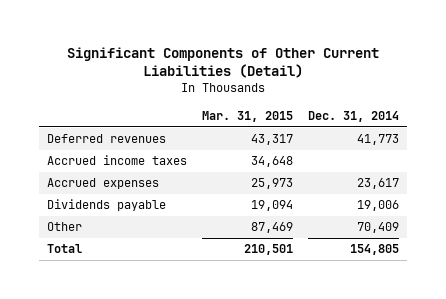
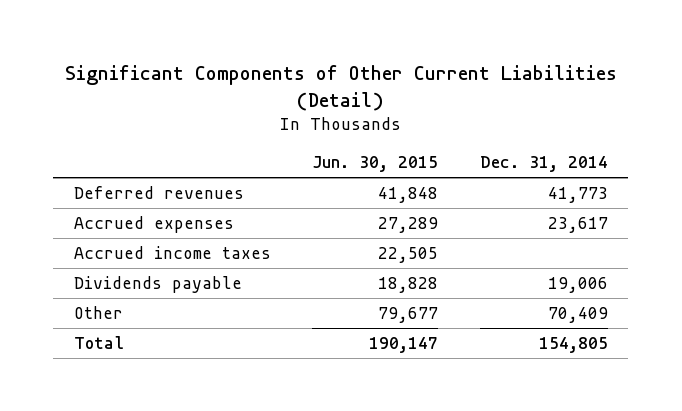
[202,110,294,122] Mar. 31, 2015 -> none
none -> [312,156,439,173] Jun. 30, 2015
[46,155,187,166] Accrued income taxes -> [73,245,271,259] Accrued income taxes

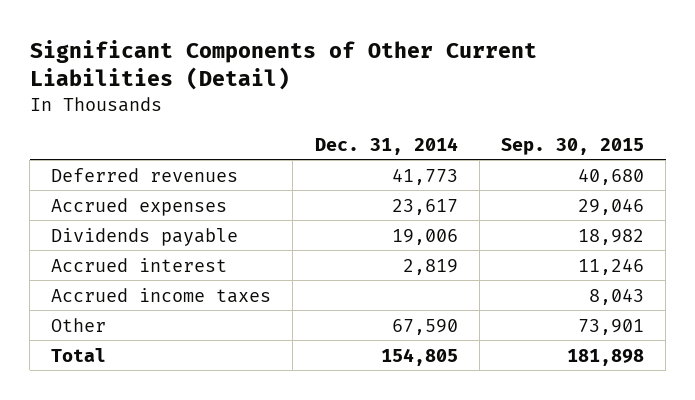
[312,156,439,173] Jun. 30, 2015 -> none
none -> [500,137,644,155] Sep. 30, 2015
none -> [51,257,228,272] Accrued interest
[73,245,271,259] Accrued income taxes -> [51,287,272,303] Accrued income taxes
[547,306,608,323] 70,409 -> [391,318,458,335] 67,590

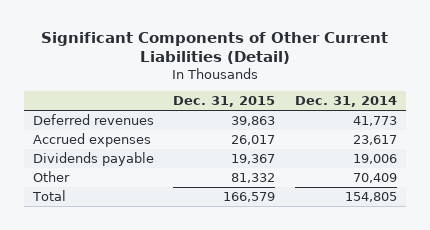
[500,137,644,155] Sep. 30, 2015 -> none
none -> [173,96,276,108] Dec. 31, 2015
[51,257,228,272] Accrued interest -> none
[51,287,272,303] Accrued income taxes -> none
[391,318,458,335] 67,590 -> [352,173,397,184] 70,409

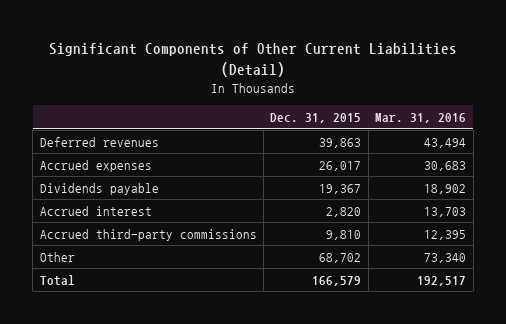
[294,96,397,108] Dec. 31, 2014 -> none
none -> [375,113,467,124] Mar. 31, 2016
none -> [39,205,152,216] Accrued interest
none -> [39,228,257,241] Accrued third-party commissions
[231,173,276,184] 81,332 -> [319,252,362,263] 68,702

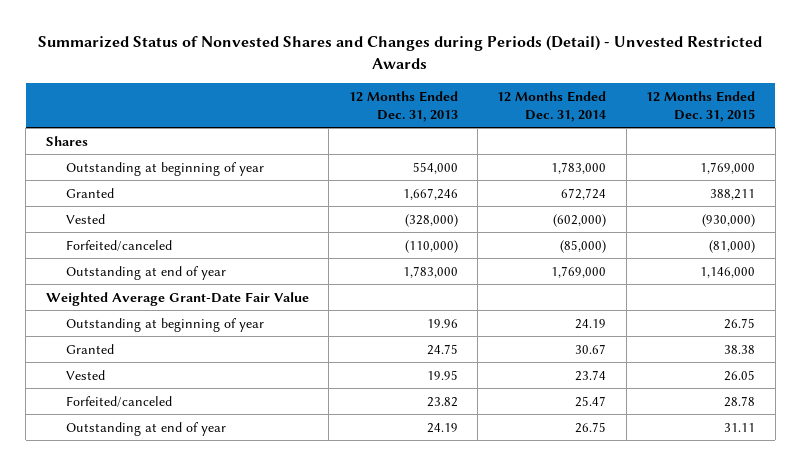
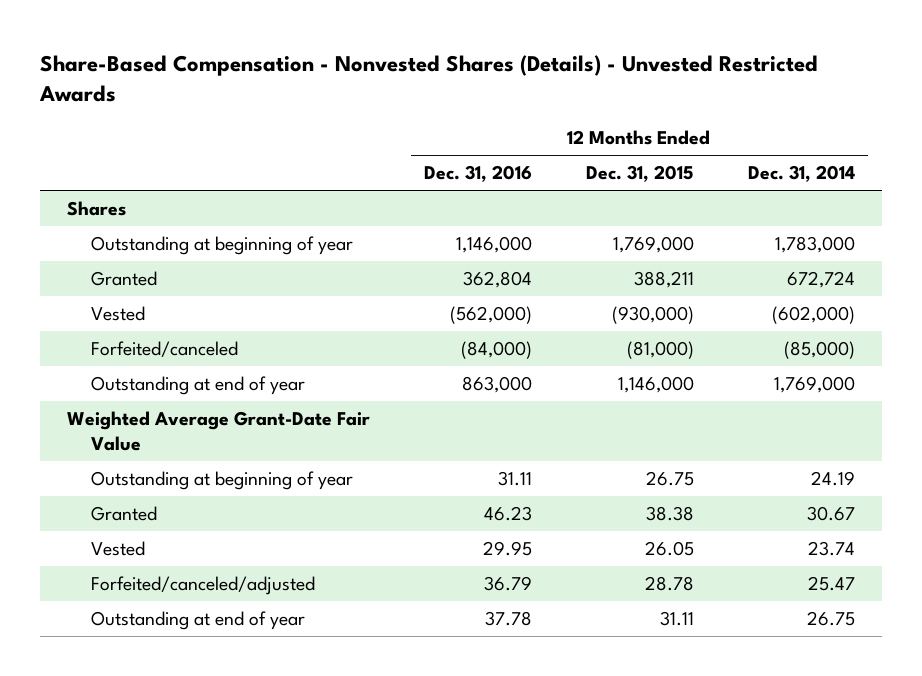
[38,35,763,70] Summarized Status of Nonvested Shares and Changes during Periods (Detail) - Unvested Restricted Awards -> [39,54,819,102] Share-Based Compensation - Nonvested Shares (Details) - Unvested Restricted Awards
[348,90,458,122] 12 Months Ended Dec. 31, 2013 -> none
none -> [424,165,533,183] Dec. 31, 2016
[66,395,173,407] Forfeited/canceled -> [90,575,315,595] Forfeited/canceled/adjusted

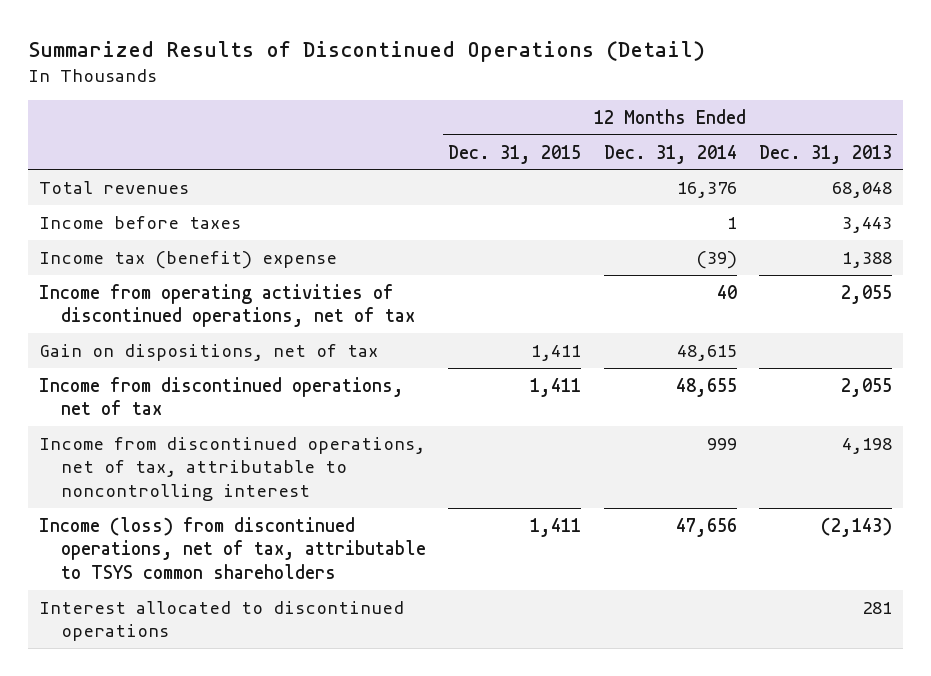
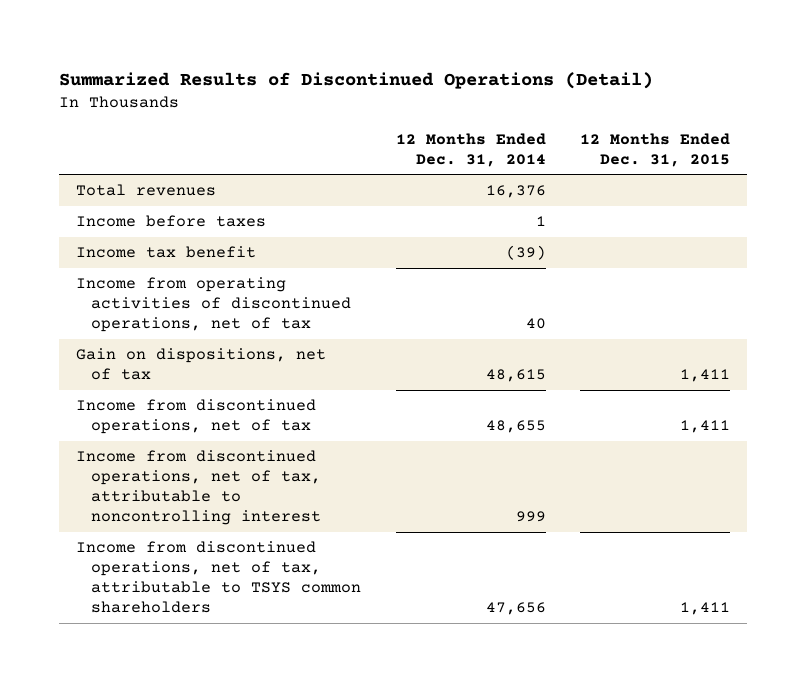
[758,144,892,164] Dec. 31, 2013 -> none
[39,250,338,269] Income tax (benefit) expense -> [75,246,256,259] Income tax benefit
[39,600,405,642] Interest allocated to discontinued operations -> none
[39,516,427,579] Income (loss) from discontinued operations, net of tax, attributable to TSYS common shareholders -> [75,541,362,614] Income from discontinued operations, net of tax, attributable to TSYS common shareholders

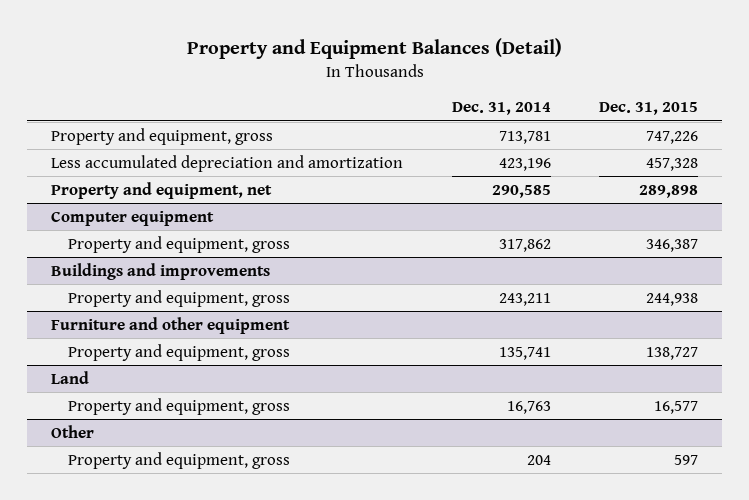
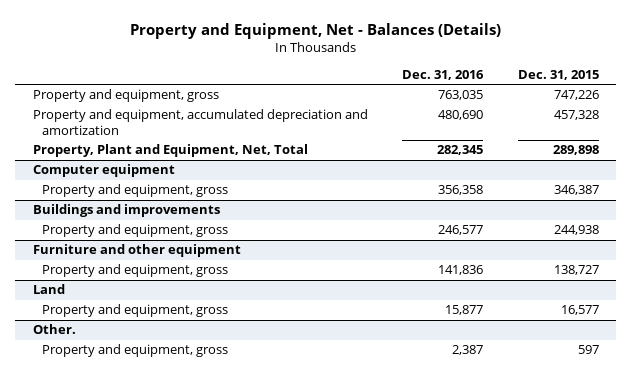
[186,37,562,59] Property and Equipment Balances (Detail) -> [129,22,501,39] Property and Equipment, Net - Balances (Details)
[451,102,551,116] Dec. 31, 2014 -> none
none -> [402,70,485,81] Dec. 31, 2016
[51,154,404,172] Less accumulated depreciation and amortization -> [32,109,368,136] Property and equipment, accumulated depreciation and amortization
[51,181,273,199] Property and equipment, net -> [32,144,308,158] Property, Plant and Equipment, Net, Total
[51,424,95,438] Other -> [32,324,76,335] Other.

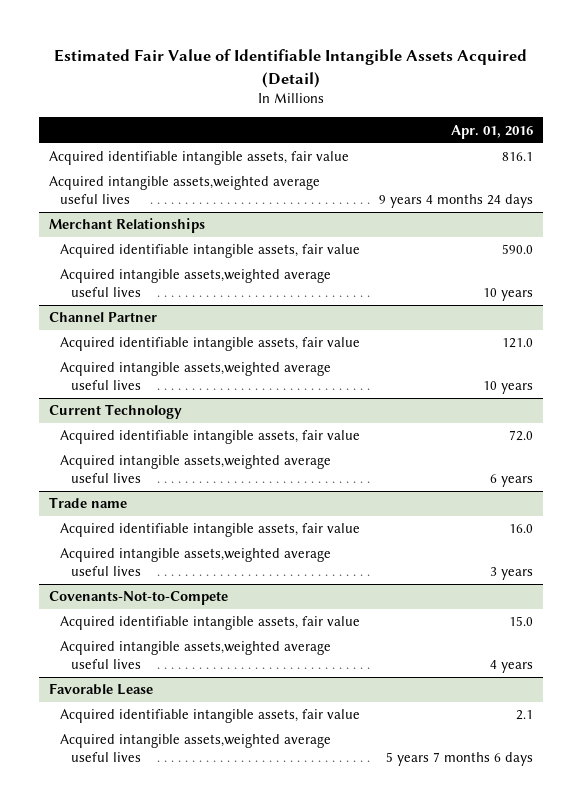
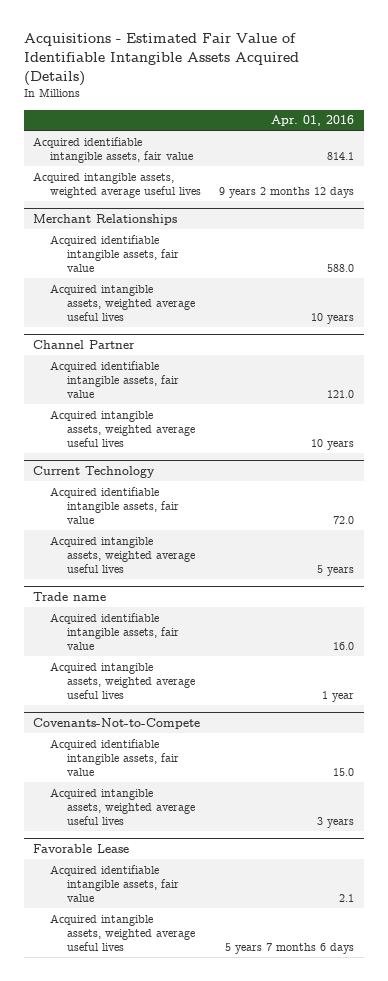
[53,49,527,88] Estimated Fair Value of Identifiable Intangible Assets Acquired (Detail) -> [24,33,300,87] Acquisitions - Estimated Fair Value of Identifiable Intangible Assets Acquired (Details)
[502,152,534,162] 816.1 -> [327,151,355,160] 814.1
[48,176,320,205] Acquired intangible assets,weighted average useful lives -> [33,171,202,198] Acquired intangible assets, weighted average useful lives
[379,194,534,209] 9 years 4 months 24 days -> [219,186,355,198] 9 years 2 months 12 days
[502,244,534,255] 590.0 -> [327,264,355,273] 588.0
[59,269,331,298] Acquired intangible assets,weighted average useful lives -> [50,283,195,322] Acquired intangible assets, weighted average useful lives
[59,362,331,391] Acquired intangible assets,weighted average useful lives -> [50,409,195,448] Acquired intangible assets, weighted average useful lives
[59,455,331,484] Acquired intangible assets,weighted average useful lives -> [50,535,195,574] Acquired intangible assets, weighted average useful lives
[490,474,534,488] 6 years -> [317,565,355,577] 5 years
[59,548,331,577] Acquired intangible assets,weighted average useful lives -> [50,661,195,700] Acquired intangible assets, weighted average useful lives
[490,567,534,581] 3 years -> [322,691,355,703] 1 year
[59,641,331,670] Acquired intangible assets,weighted average useful lives -> [50,787,195,826] Acquired intangible assets, weighted average useful lives
[490,660,534,674] 4 years -> [317,817,355,829] 3 years
[59,734,331,763] Acquired intangible assets,weighted average useful lives -> [50,913,195,952] Acquired intangible assets, weighted average useful lives

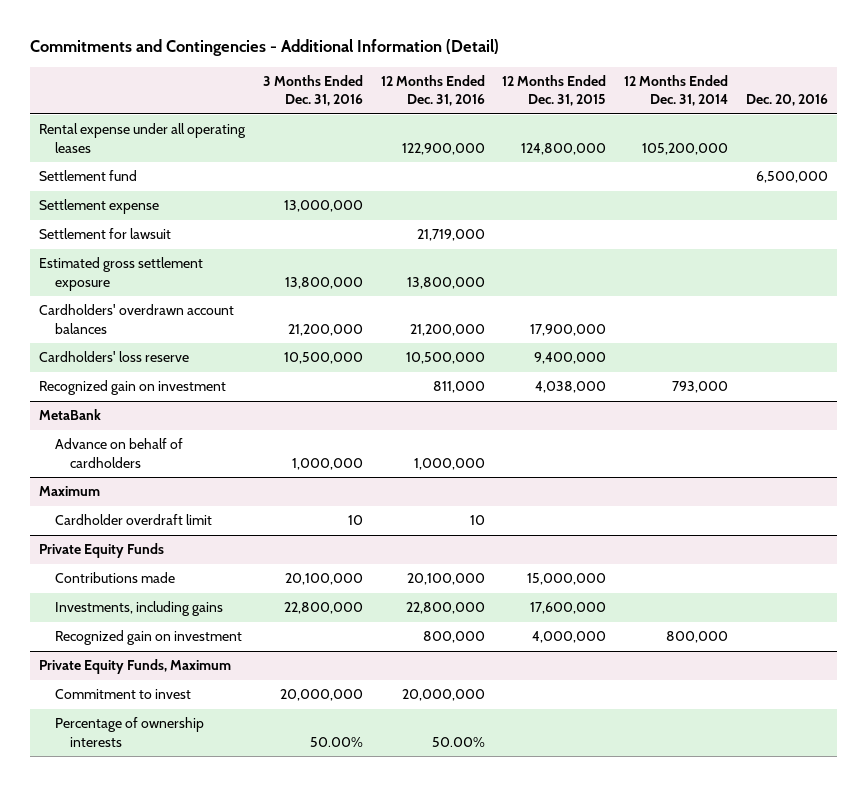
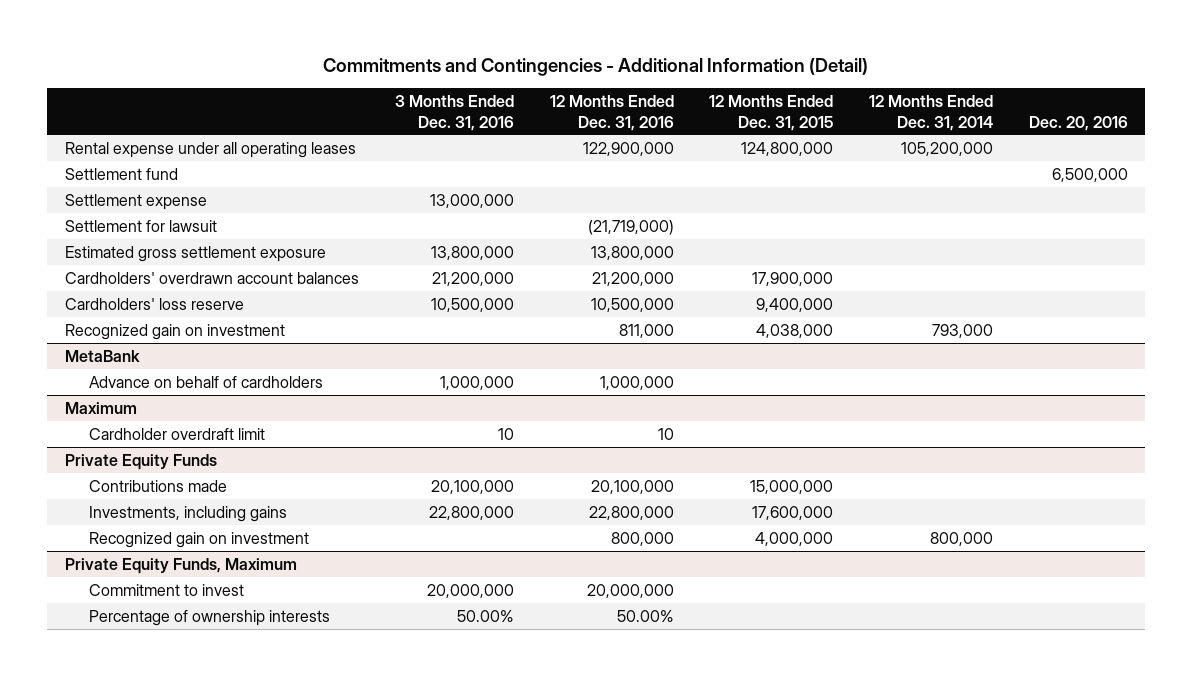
[416,229,485,242] 21,719,000 -> [587,219,674,235] (21,719,000)

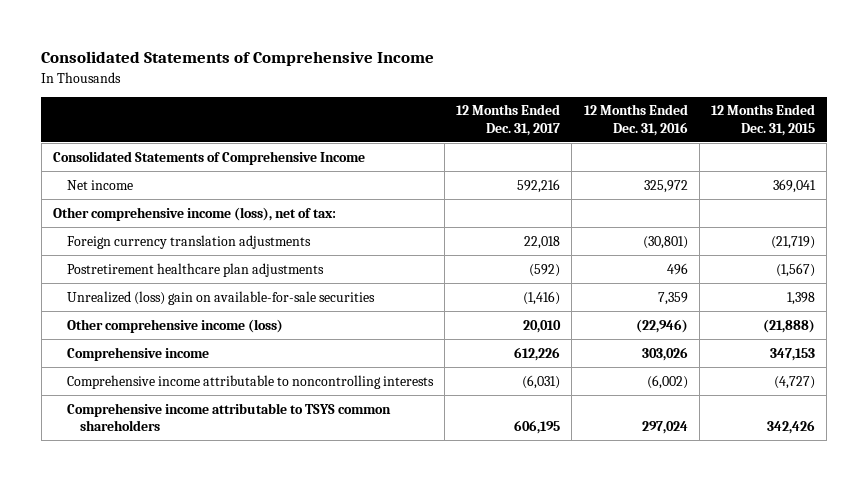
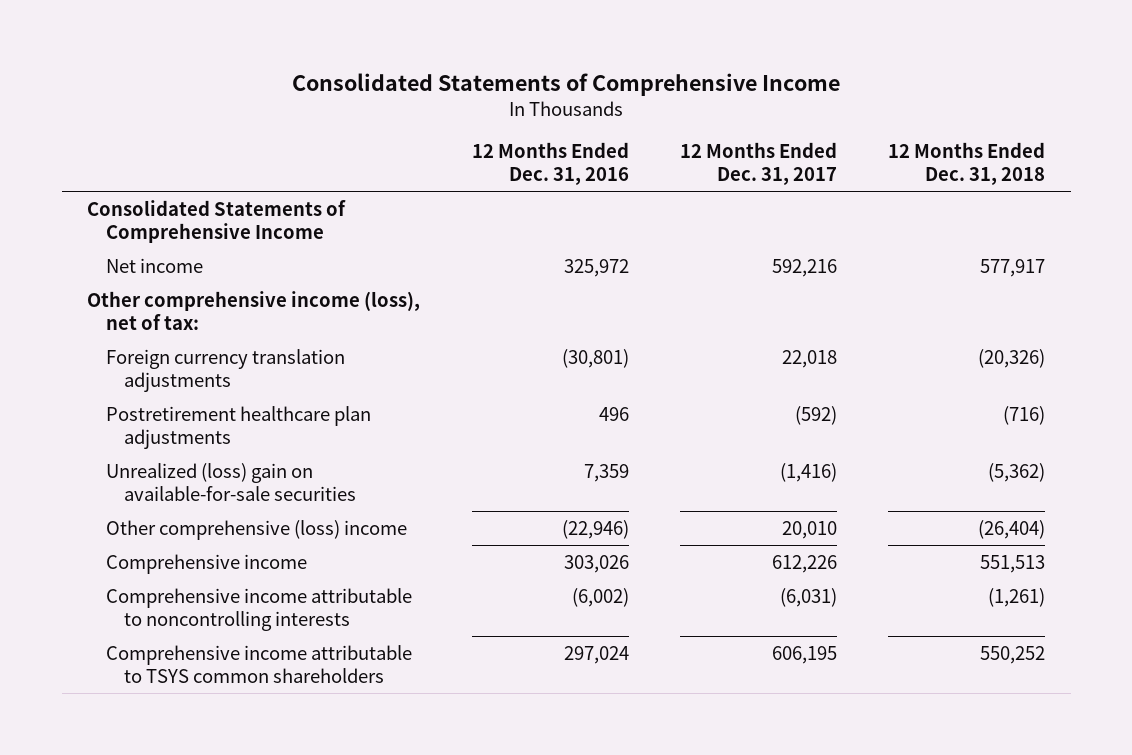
[711,104,816,136] 12 Months Ended Dec. 31, 2015 -> none
none -> [887,141,1045,186] 12 Months Ended Dec. 31, 2018
[66,318,283,333] Other comprehensive income (loss) -> [105,519,407,540] Other comprehensive (loss) income

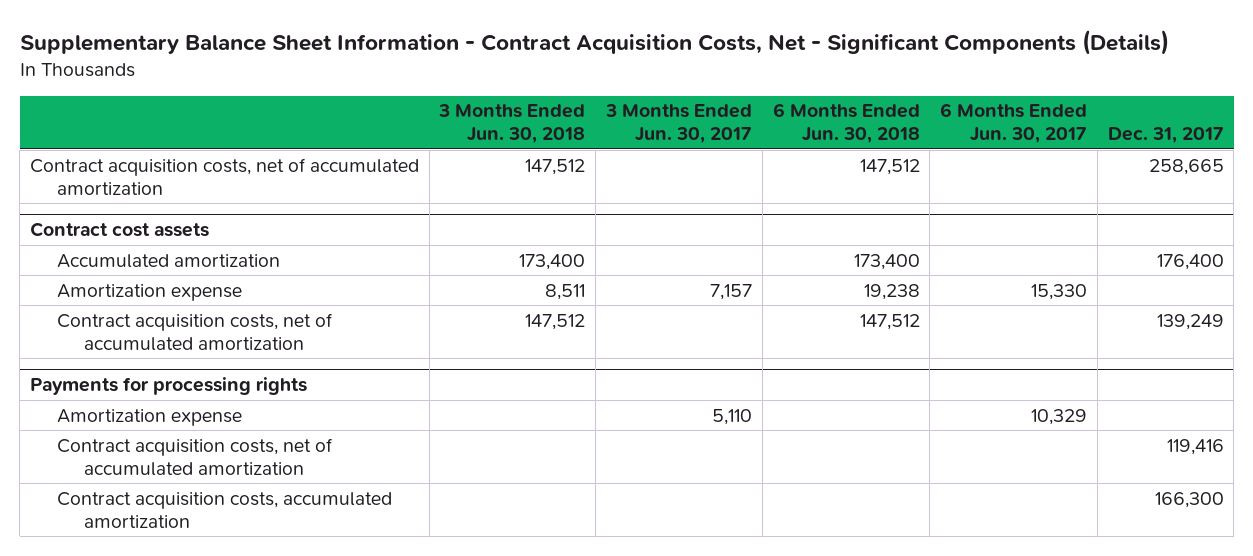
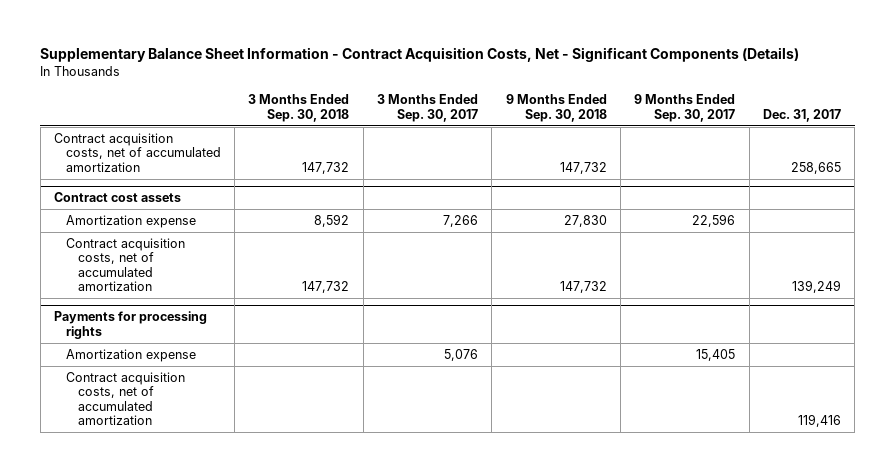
[438,104,586,144] 3 Months Ended Jun. 30, 2018 -> none
[604,104,752,144] 3 Months Ended Jun. 30, 2017 -> none
[772,103,920,144] 6 Months Ended Jun. 30, 2018 -> none
[940,103,1088,144] 6 Months Ended Jun. 30, 2017 -> none
none -> [248,94,350,122] 3 Months Ended Sep. 30, 2018
none -> [377,94,479,122] 3 Months Ended Sep. 30, 2017
none -> [505,94,607,122] 9 Months Ended Sep. 30, 2018
none -> [634,94,736,122] 9 Months Ended Sep. 30, 2017
[57,253,281,268] Accumulated amortization -> none
[57,491,393,528] Contract acquisition costs, accumulated amortization -> none

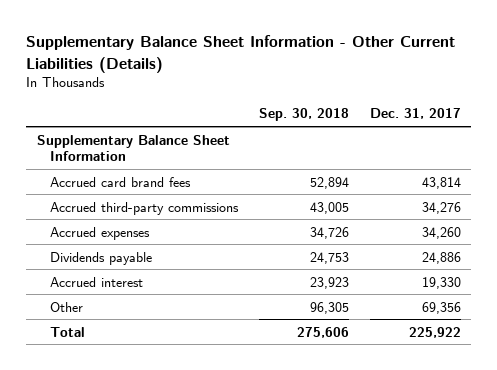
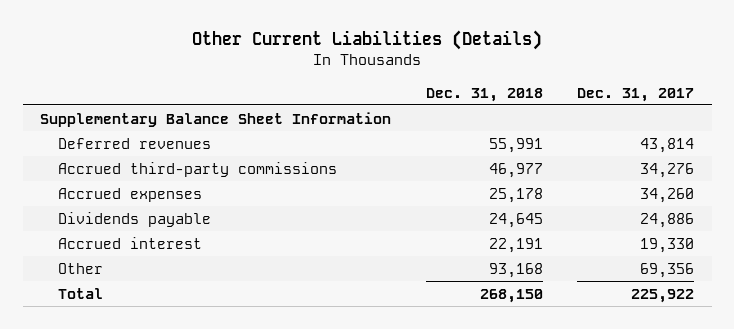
[26,35,456,73] Supplementary Balance Sheet Information - Other Current Liabilities (Details) -> [192,30,543,51] Other Current Liabilities (Details)
[258,108,349,122] Sep. 30, 2018 -> none
none -> [425,87,543,102] Dec. 31, 2018
[49,176,191,187] Accrued card brand fees -> [58,137,212,149] Deferred revenues

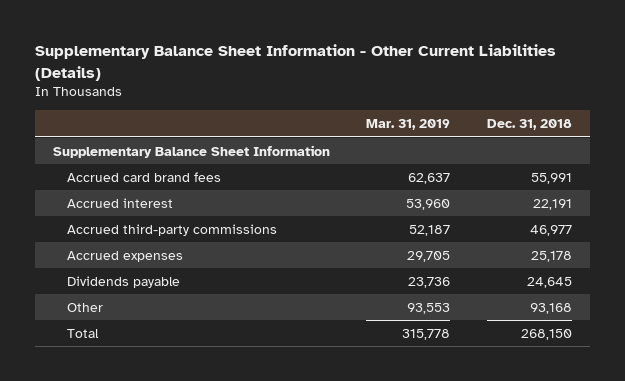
[192,30,543,51] Other Current Liabilities (Details) -> [34,44,556,81] Supplementary Balance Sheet Information - Other Current Liabilities (Details)
[577,87,695,102] Dec. 31, 2017 -> none
none -> [366,119,451,131] Mar. 31, 2019
[58,137,212,149] Deferred revenues -> [67,171,222,182] Accrued card brand fees
[58,236,203,249] Accrued interest -> [67,197,174,208] Accrued interest

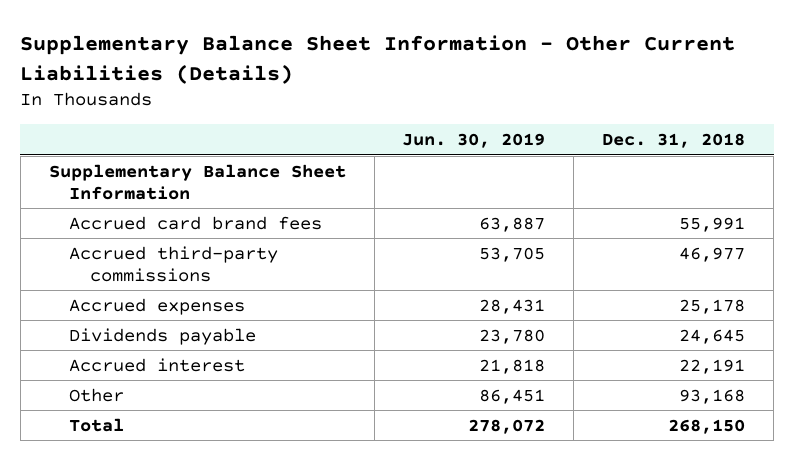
[366,119,451,131] Mar. 31, 2019 -> none
none -> [402,133,546,149] Jun. 30, 2019
[67,197,174,208] Accrued interest -> [69,357,246,372] Accrued interest

